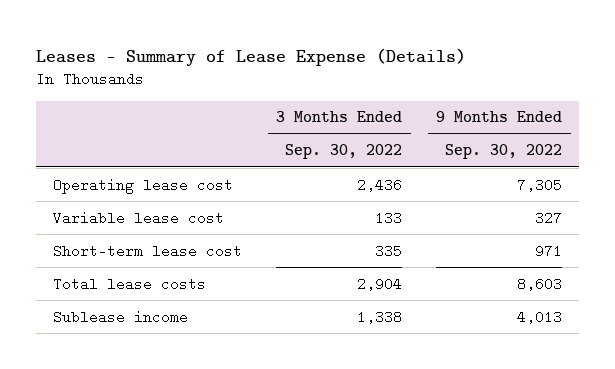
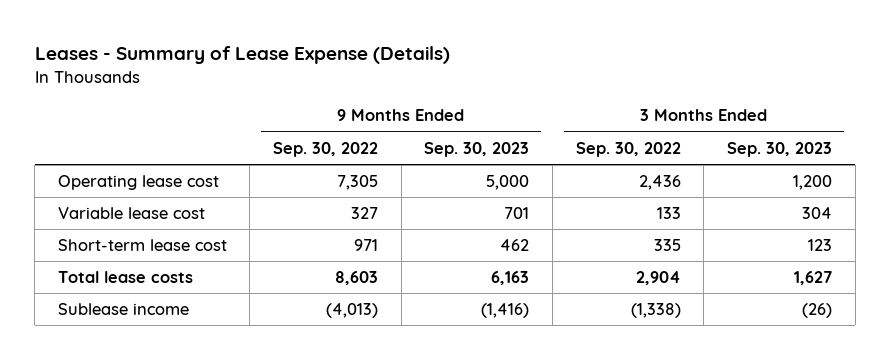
none -> [424,141,530,157] Sep. 30, 2023
none -> [726,141,832,157] Sep. 30, 2023
[357,309,403,324] 1,338 -> [630,303,681,319] (1,338)
[517,309,563,324] 4,013 -> [326,303,379,319] (4,013)

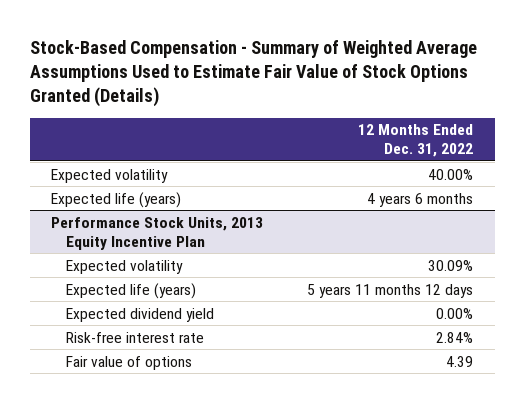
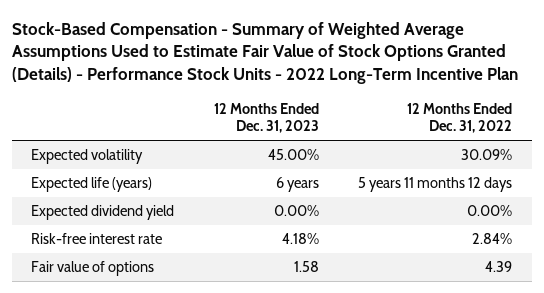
[29,39,477,108] Stock-Based Compensation - Summary of Weighted Average Assumptions Used to Estimate Fair Value of Stock Options Granted (Details) -> [11,21,518,85] Stock-Based Compensation - Summary of Weighted Average Assumptions Used to Estimate Fair Value of Stock Options Granted (Details) - Performance Stock Units - 2022 Long-Term Incentive Plan
none -> [213,102,319,134] 12 Months Ended Dec. 31, 2023
[51,168,169,183] Expected volatility -> none
[51,191,182,208] Expected life (years) -> none
[51,216,264,250] Performance Stock Units, 2013 Equity Incentive Plan -> none

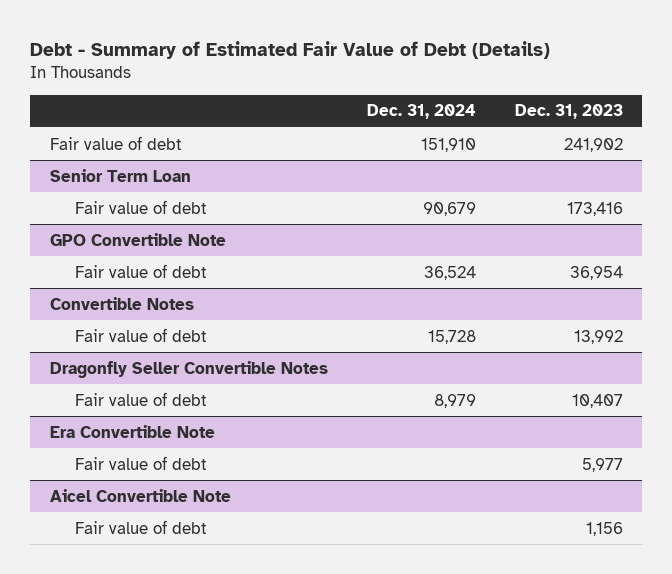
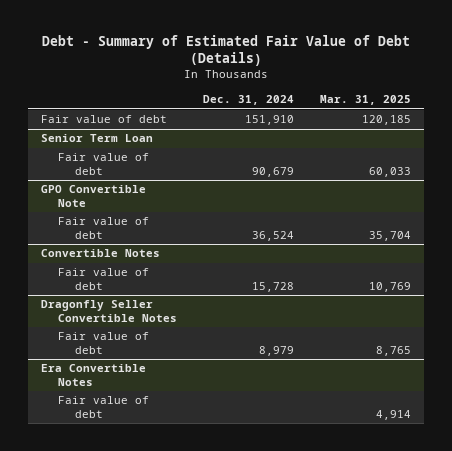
[514,104,623,120] Dec. 31, 2023 -> none
none -> [319,95,411,106] Mar. 31, 2025
[75,455,208,470] Fair value of debt -> none
[49,488,231,502] Aicel Convertible Note -> none
[49,424,215,438] Era Convertible Note -> [41,364,147,387] Era Convertible Notes

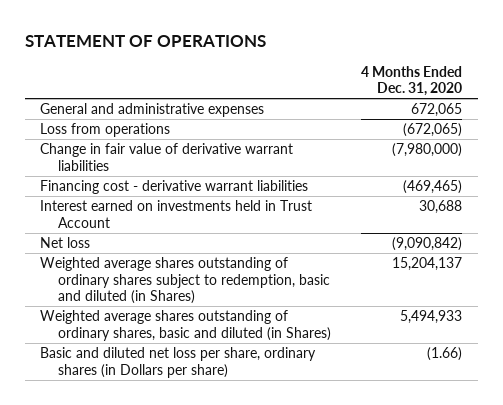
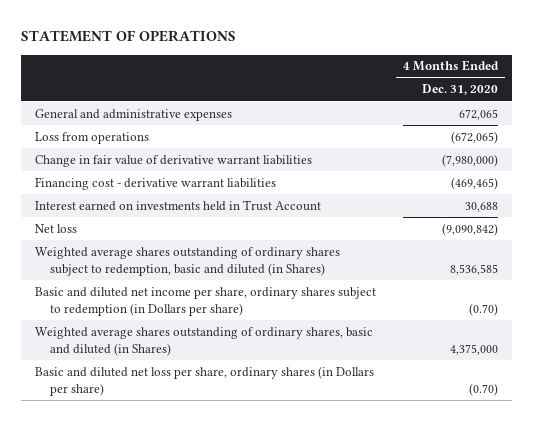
[392,257,463,272] 15,204,137 -> [450,263,499,275] 8,536,585
none -> [34,286,376,316] Basic and diluted net income per share, ordinary shares subject to redemption (in Dollars per share)
[400,310,463,325] 5,494,933 -> [450,343,499,355] 4,375,000
[427,347,463,362] (1.66) -> [469,382,499,396] (0.70)

